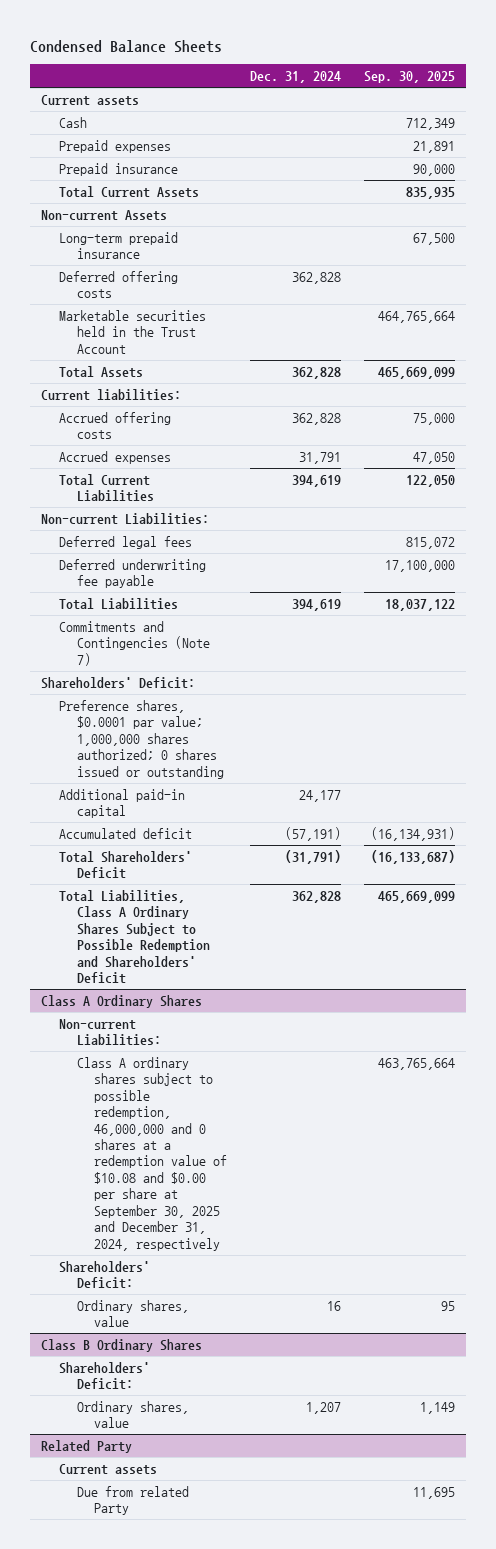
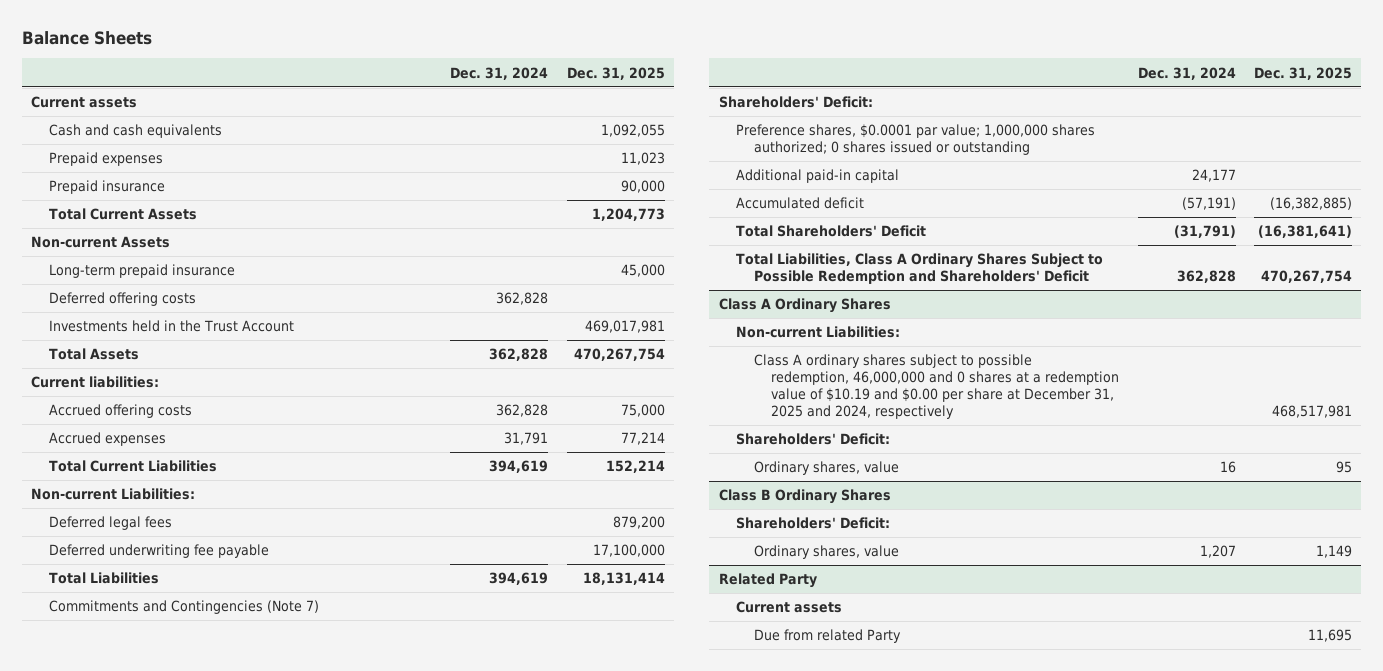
[29,39,222,53] Condensed Balance Sheets -> [22,31,153,46] Balance Sheets
[364,71,456,84] Sep. 30, 2025 -> none
none -> [566,66,665,80] Dec. 31, 2025
[58,116,87,128] Cash -> none
none -> [48,124,222,139] Cash and cash equivalents
[58,309,206,354] Marketable securities held in the Trust Account -> [48,320,294,333] Investments held in the Trust Account
[76,1056,228,1251] Class A ordinary shares subject to possible redemption, 46,000,000 and 0 shares at a redemption value of $10.08 and $0.00 per share at September 30, 2025 and December 31, 2024, respectively -> [753,354,1120,420] Class A ordinary shares subject to possible redemption, 46,000,000 and 0 shares at a redemption value of $10.19 and $0.00 per share at December 31, 2025 and 2024, respectively

